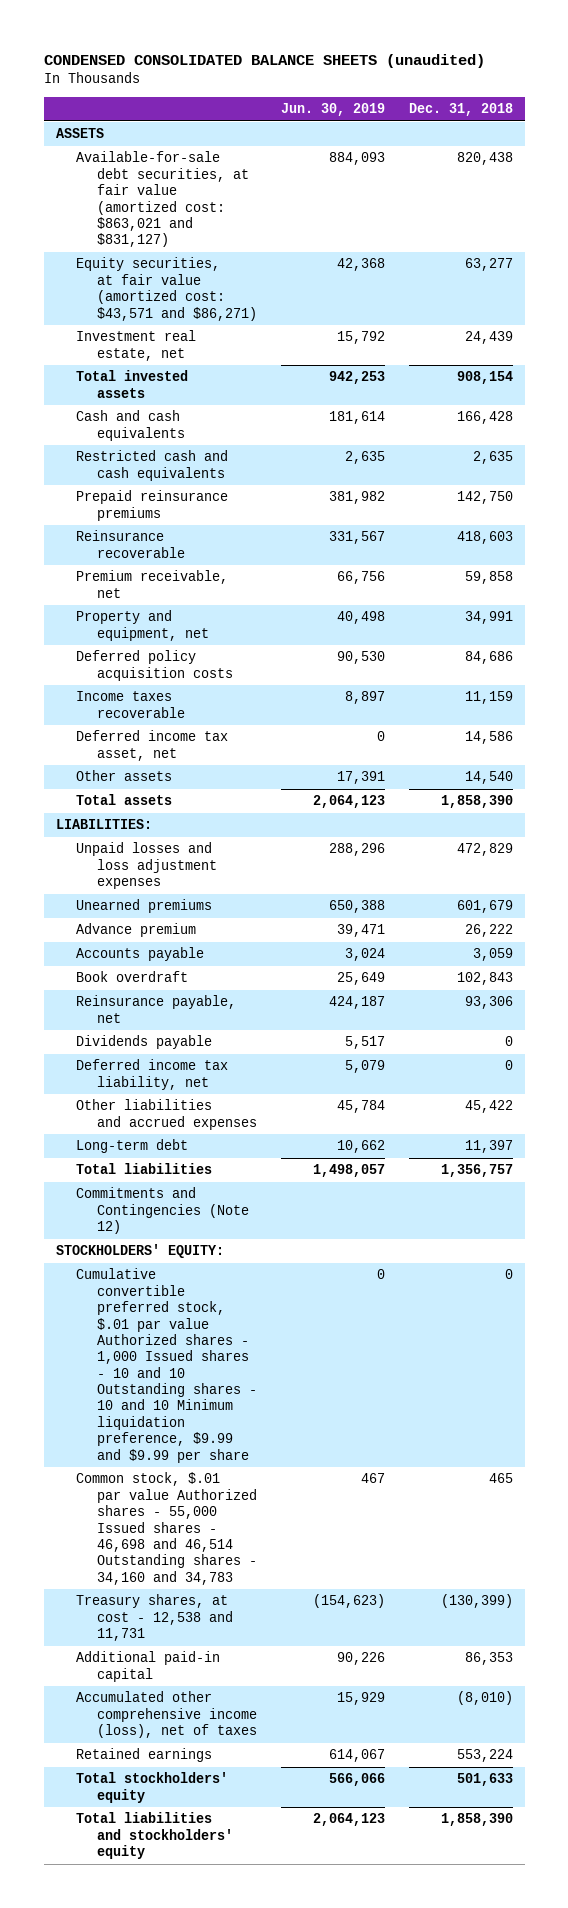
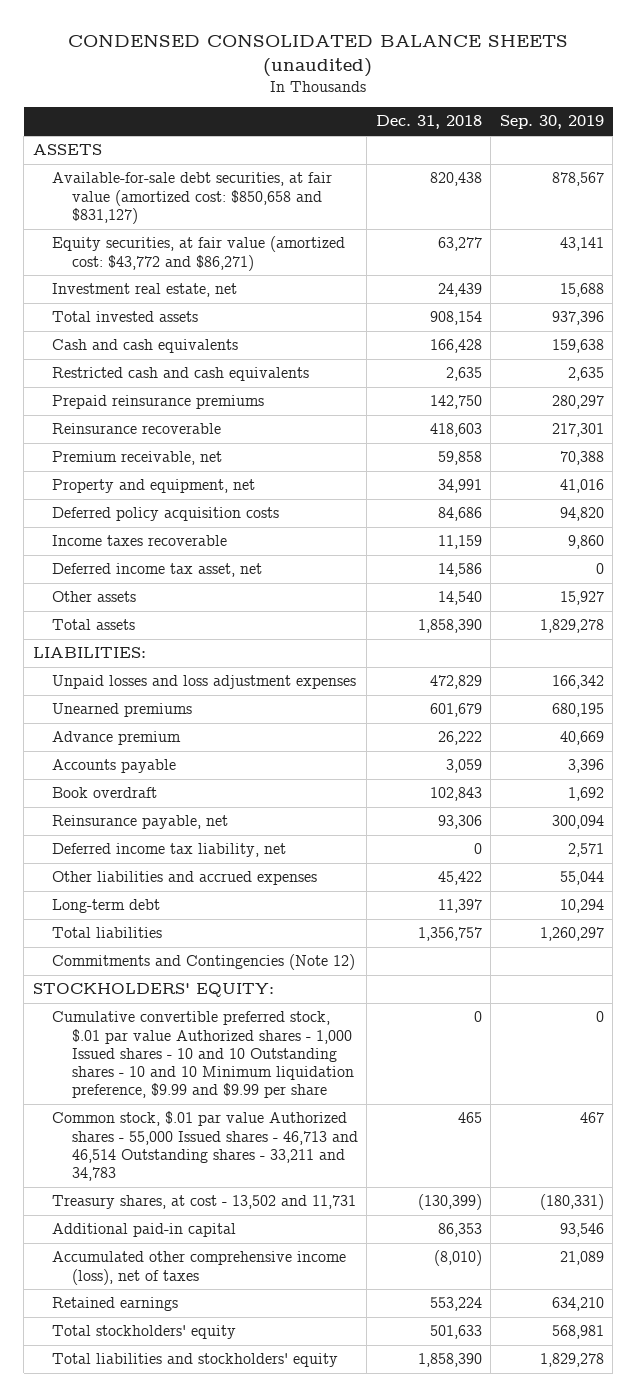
[280,103,385,117] Jun. 30, 2019 -> none
none -> [499,115,604,130] Sep. 30, 2019
[76,151,249,248] Available-for-sale debt securities, at fair value (amortized cost: $863,021 and $831,127) -> [52,172,333,224] Available-for-sale debt securities, at fair value (amortized cost: $850,658 and $831,127)
[76,257,257,321] Equity securities, at fair value (amortized cost: $43,571 and $86,271) -> [52,236,346,271] Equity securities, at fair value (amortized cost: $43,772 and $86,271)
[76,1035,213,1050] Dividends payable -> none
[76,1472,257,1585] Common stock, $.01 par value Authorized shares - 55,000 Issued shares - 46,698 and 46,514 Outstanding shares - 34,160 and 34,783 -> [52,1111,358,1181] Common stock, $.01 par value Authorized shares - 55,000 Issued shares - 46,713 and 46,514 Outstanding shares - 33,211 and 34,783
[76,1594,233,1642] Treasury shares, at cost - 12,538 and 11,731 -> [52,1195,357,1210] Treasury shares, at cost - 13,502 and 11,731

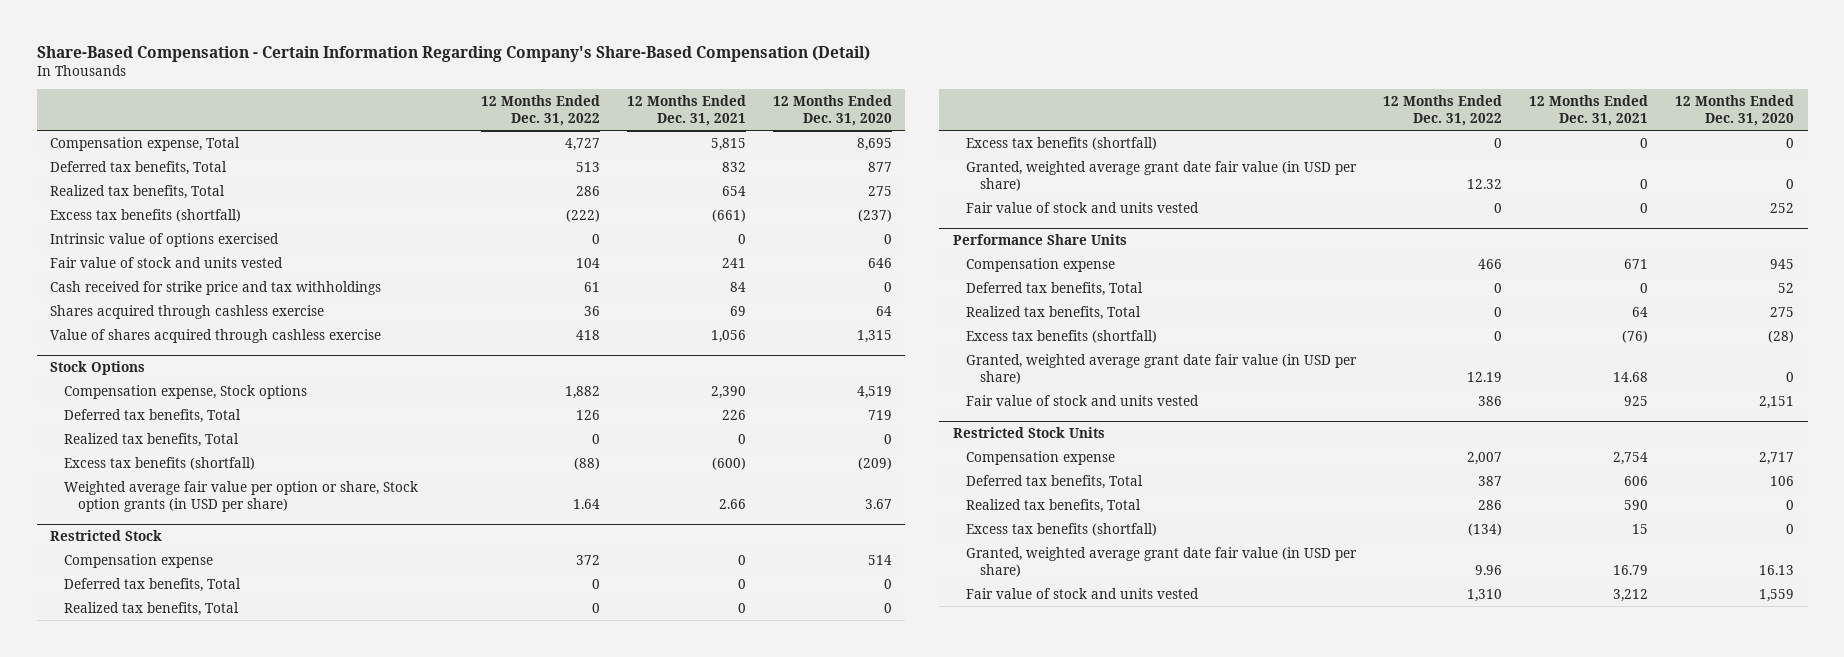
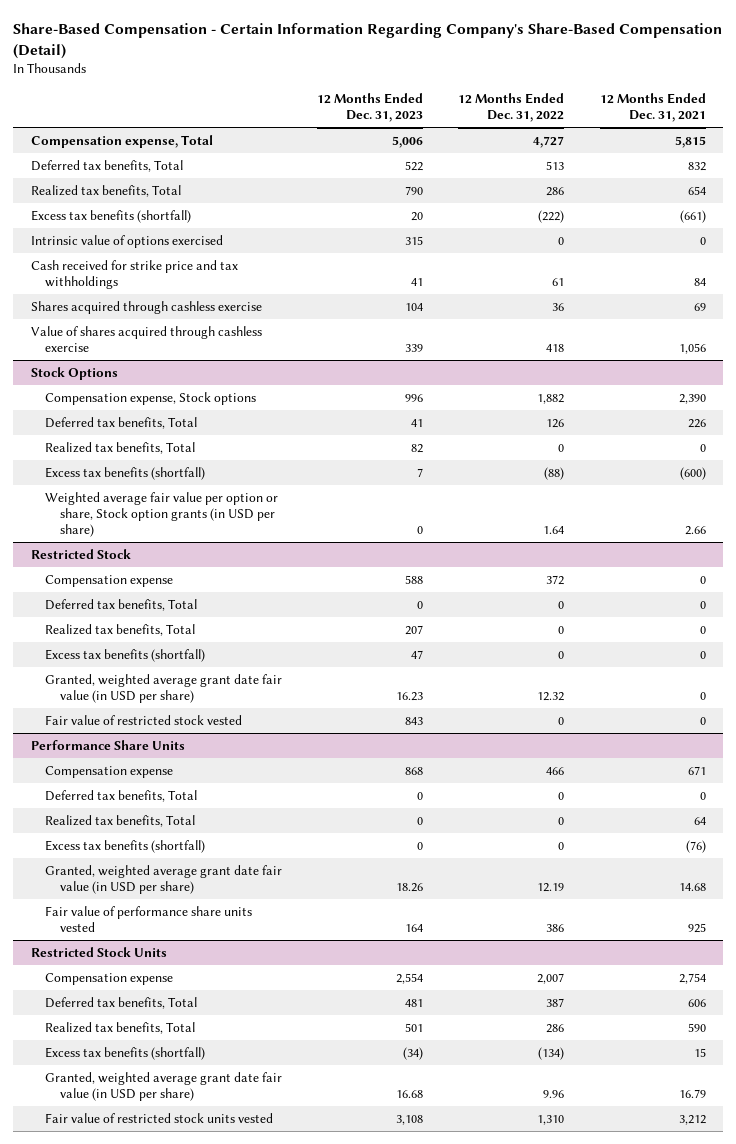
[772,95,892,127] 12 Months Ended Dec. 31, 2020 -> none
none -> [317,93,424,123] 12 Months Ended Dec. 31, 2023
[49,256,283,268] Fair value of stock and units vested -> none
[966,201,1200,213] Fair value of stock and units vested -> [45,715,243,726] Fair value of restricted stock vested
[966,394,1200,406] Fair value of stock and units vested -> [45,906,253,932] Fair value of performance share units vested
[966,587,1200,599] Fair value of stock and units vested -> [45,1113,274,1124] Fair value of restricted stock units vested

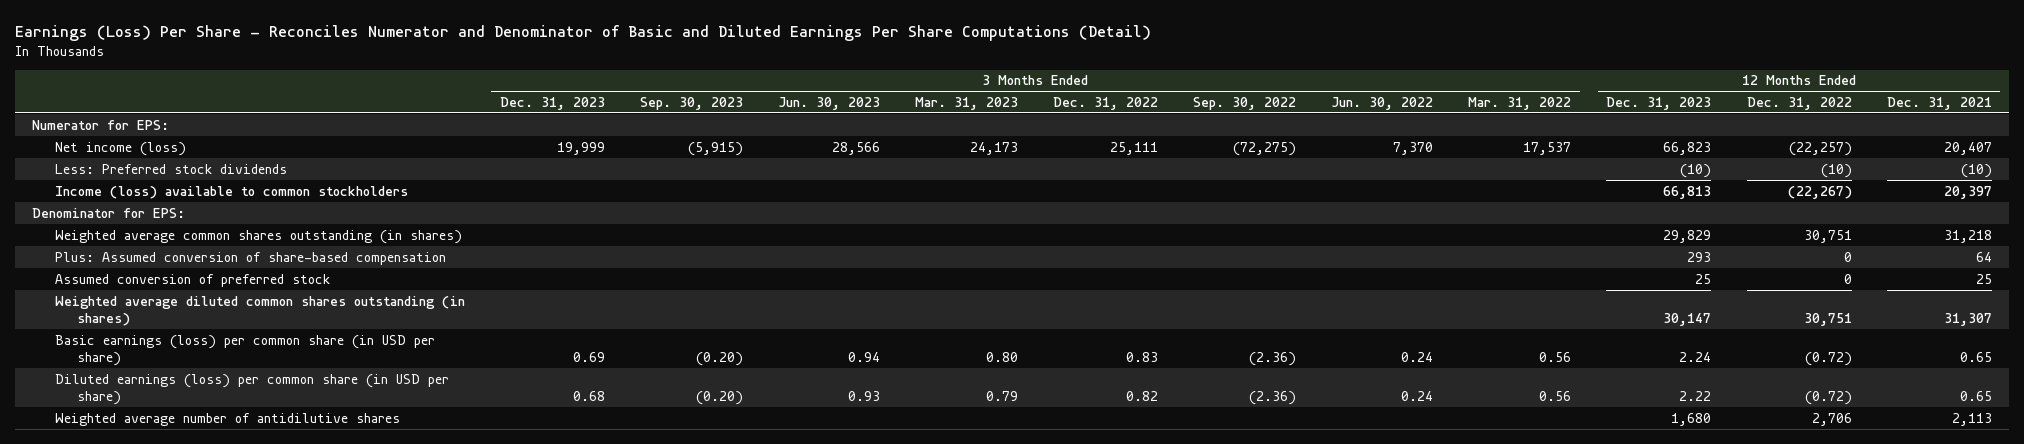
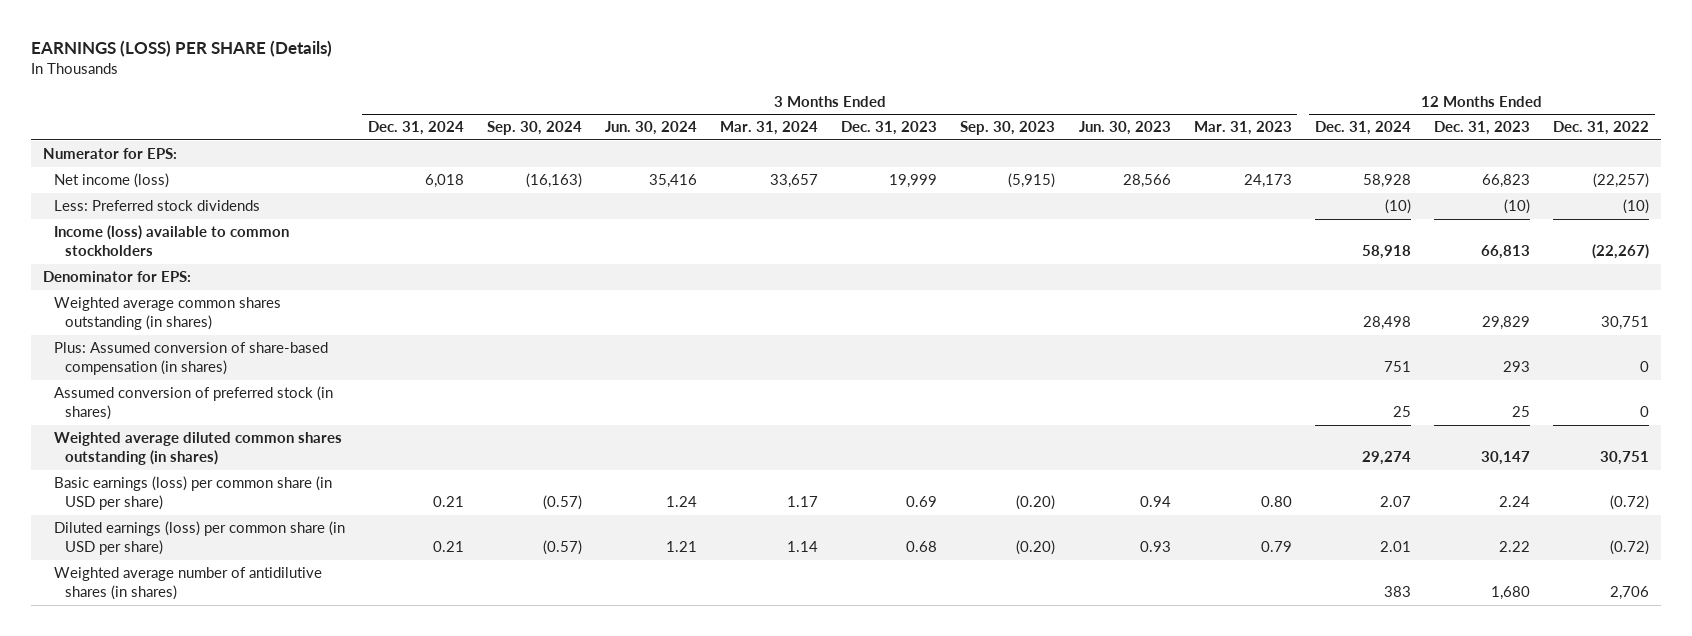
[14,24,1151,41] Earnings (Loss) Per Share - Reconciles Numerator and Denominator of Basic and Diluted Earnings Per Share Computations (Detail) -> [31,39,333,57] EARNINGS (LOSS) PER SHARE (Details)
[1053,96,1159,110] Dec. 31, 2022 -> none
[1193,96,1297,110] Sep. 30, 2022 -> none
[1331,96,1434,110] Jun. 30, 2022 -> none
[1468,96,1572,110] Mar. 31, 2022 -> none
[1886,96,1992,110] Dec. 31, 2021 -> none
none -> [367,121,464,136] Dec. 31, 2024
none -> [487,121,583,136] Sep. 30, 2024
none -> [605,121,698,136] Jun. 30, 2024
none -> [720,121,819,136] Mar. 31, 2024
none -> [1314,121,1411,136] Dec. 31, 2024
[54,251,446,265] Plus: Assumed conversion of share-based compensation -> [53,342,328,376] Plus: Assumed conversion of share-based compensation (in shares)
[54,273,330,287] Assumed conversion of preferred stock -> [53,386,333,421] Assumed conversion of preferred stock (in shares)
[54,412,400,426] Weighted average number of antidilutive shares -> [53,567,322,601] Weighted average number of antidilutive shares (in shares)

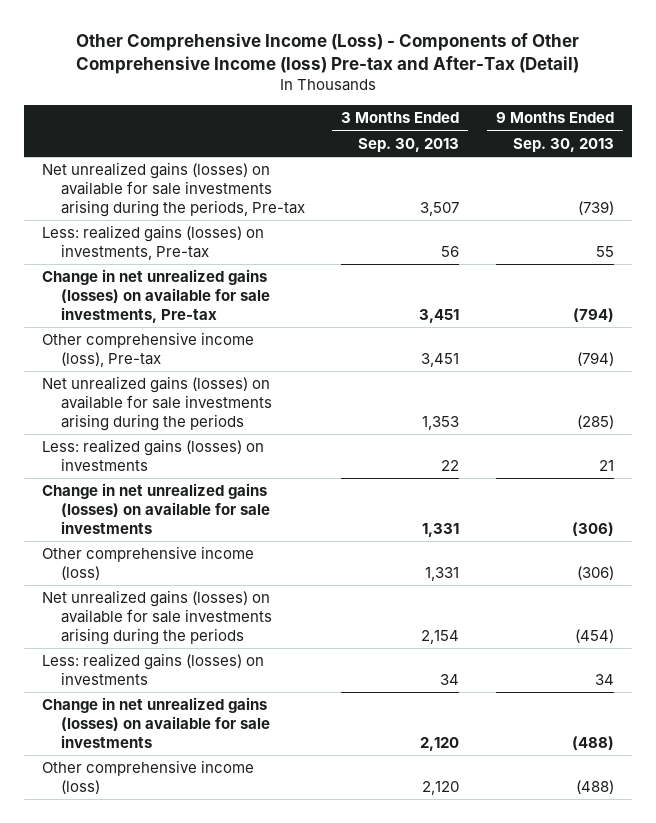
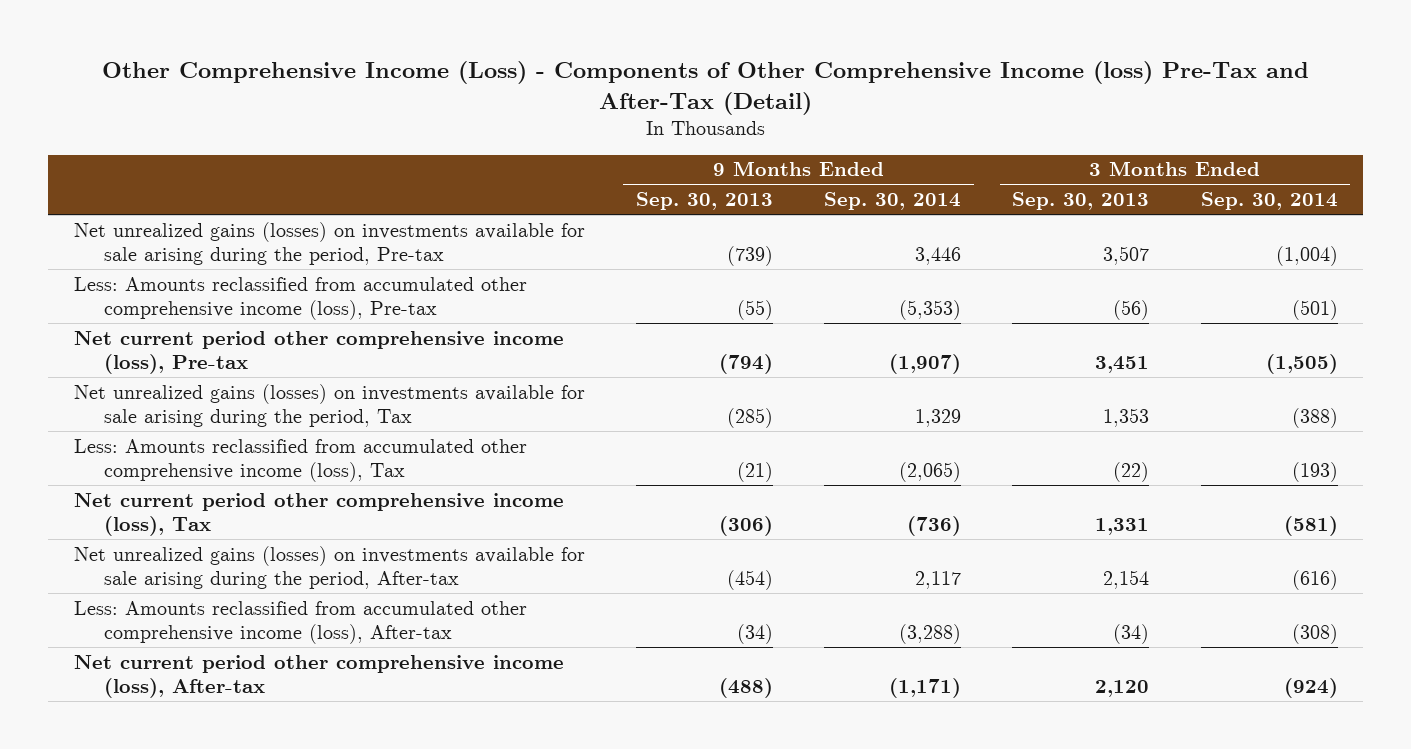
[75,32,579,75] Other Comprehensive Income (Loss) - Components of Other Comprehensive Income (loss) Pre-tax and After-Tax (Detail) -> [101,61,1309,115] Other Comprehensive Income (Loss) - Components of Other Comprehensive Income (loss) Pre-Tax and After-Tax (Detail)
none -> [824,192,962,211] Sep. 30, 2014
none -> [1200,192,1338,211] Sep. 30, 2014
[42,269,270,323] Change in net unrealized gains (losses) on available for sale investments, Pre-tax -> none
[42,439,265,471] Less: realized gains (losses) on investments -> none
[42,483,270,534] Change in net unrealized gains (losses) on available for sale investments -> none
[42,653,265,685] Less: realized gains (losses) on investments -> none
[42,697,270,748] Change in net unrealized gains (losses) on available for sale investments -> none
[42,162,305,217] Net unrealized gains (losses) on available for sale investments arising during the periods, Pre-tax -> [73,221,585,265] Net unrealized gains (losses) on investments available for sale arising during the period, Pre-tax
[42,225,265,260] Less: realized gains (losses) on investments, Pre-tax -> [73,276,527,320] Less: Amounts reclassified from accumulated other comprehensive income (loss), Pre-tax
[441,245,460,257] 56 -> [1113,299,1150,320] (56)
[595,245,614,257] 55 -> [736,299,773,320] (55)
[42,332,255,367] Other comprehensive income (loss), Pre-tax -> [73,330,564,374] Net current period other comprehensive income (loss), Pre-tax
[42,376,272,431] Net unrealized gains (losses) on available for sale investments arising during the periods -> [73,383,585,427] Net unrealized gains (losses) on investments available for sale arising during the period, Tax
none -> [73,438,527,482] Less: Amounts reclassified from accumulated other comprehensive income (loss), Tax
[42,546,255,580] Other comprehensive income (loss) -> [73,492,564,536] Net current period other comprehensive income (loss), Tax
[42,590,272,645] Net unrealized gains (losses) on available for sale investments arising during the periods -> [73,545,585,589] Net unrealized gains (losses) on investments available for sale arising during the period, After-tax
none -> [73,600,527,644] Less: Amounts reclassified from accumulated other comprehensive income (loss), After-tax
[42,760,255,794] Other comprehensive income (loss) -> [73,654,564,698] Net current period other comprehensive income (loss), After-tax

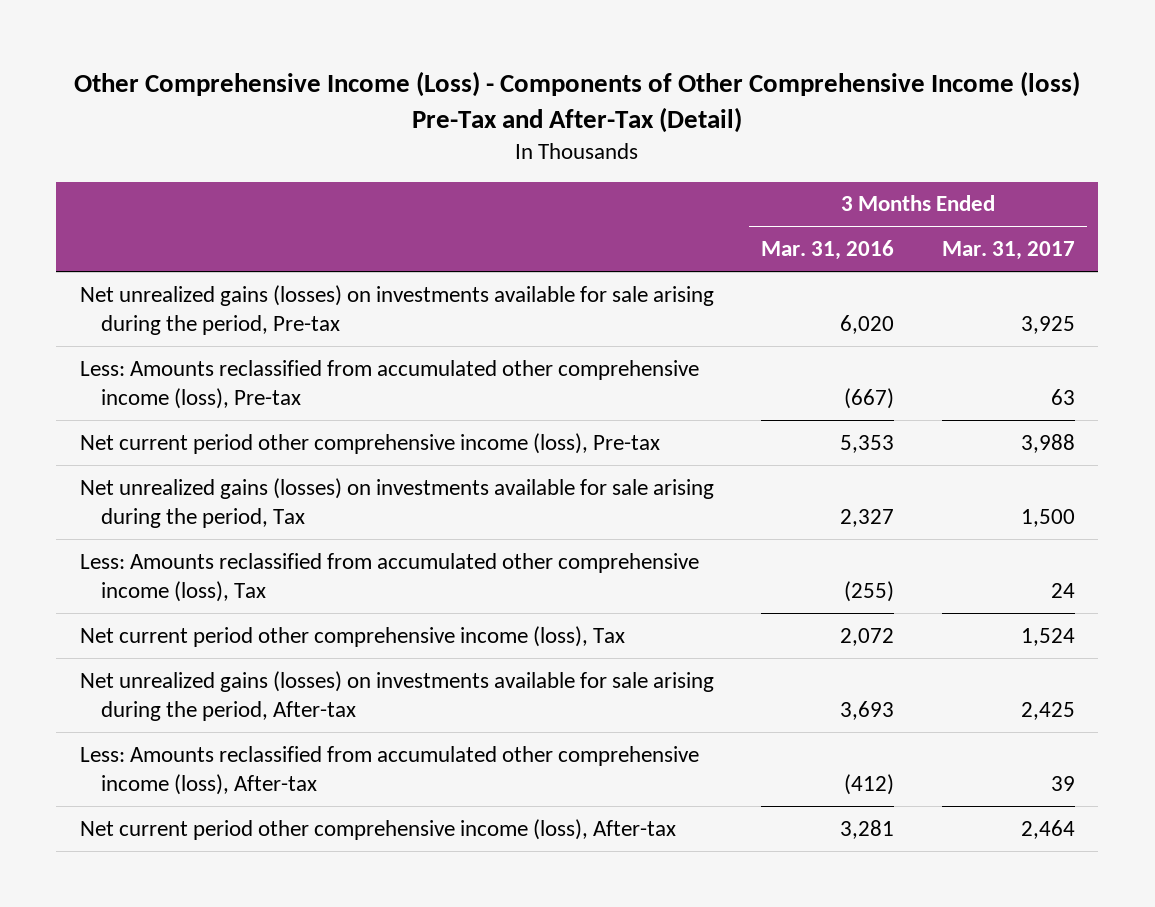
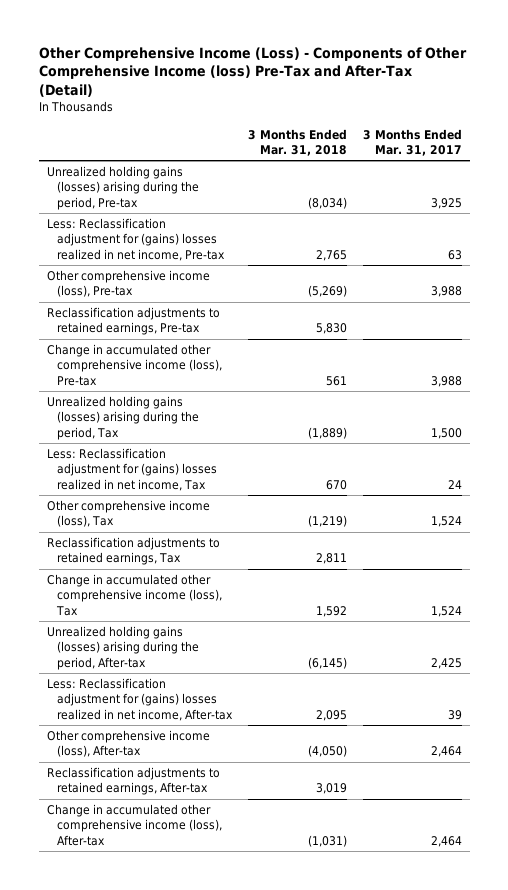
[761,240,895,261] Mar. 31, 2016 -> none
none -> [247,128,347,156] 3 Months Ended Mar. 31, 2018
[79,284,714,336] Net unrealized gains (losses) on investments available for sale arising during the period, Pre-tax -> [46,166,199,210] Unrealized holding gains (losses) arising during the period, Pre-tax
[79,359,699,410] Less: Amounts reclassified from accumulated other comprehensive income (loss), Pre-tax -> [46,218,225,261] Less: Reclassification adjustment for (gains) losses realized in net income, Pre-tax
[79,432,660,454] Net current period other comprehensive income (loss), Pre-tax -> [46,270,210,298] Other comprehensive income (loss), Pre-tax
none -> [46,307,220,336] Reclassification adjustments to retained earnings, Pre-tax
none -> [46,344,222,386] Change in accumulated other comprehensive income (loss), Pre-tax
[79,477,714,529] Net unrealized gains (losses) on investments available for sale arising during the period, Tax -> [46,396,199,440] Unrealized holding gains (losses) arising during the period, Tax
[79,552,699,603] Less: Amounts reclassified from accumulated other comprehensive income (loss), Tax -> [46,448,217,491] Less: Reclassification adjustment for (gains) losses realized in net income, Tax
[79,625,625,647] Net current period other comprehensive income (loss), Tax -> [46,500,210,528] Other comprehensive income (loss), Tax
none -> [46,537,220,566] Reclassification adjustments to retained earnings, Tax
none -> [46,574,222,616] Change in accumulated other comprehensive income (loss), Tax
[79,670,714,722] Net unrealized gains (losses) on investments available for sale arising during the period, After-tax -> [46,626,199,670] Unrealized holding gains (losses) arising during the period, After-tax
[79,745,699,796] Less: Amounts reclassified from accumulated other comprehensive income (loss), After-tax -> [46,678,233,721] Less: Reclassification adjustment for (gains) losses realized in net income, After-tax
[79,818,676,840] Net current period other comprehensive income (loss), After-tax -> [46,730,210,758] Other comprehensive income (loss), After-tax
none -> [46,767,220,796] Reclassification adjustments to retained earnings, After-tax
none -> [46,804,222,846] Change in accumulated other comprehensive income (loss), After-tax

